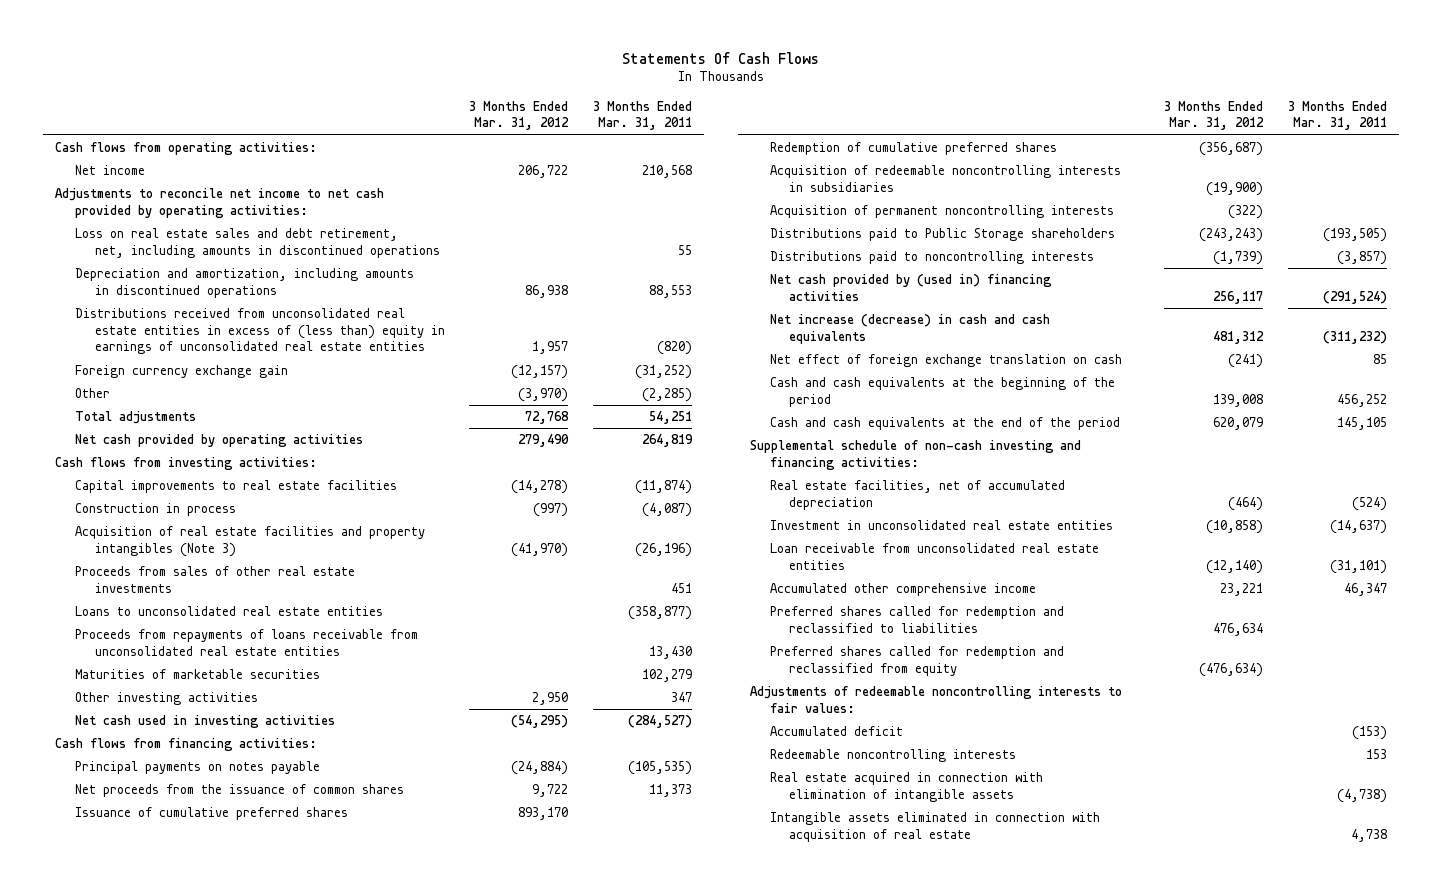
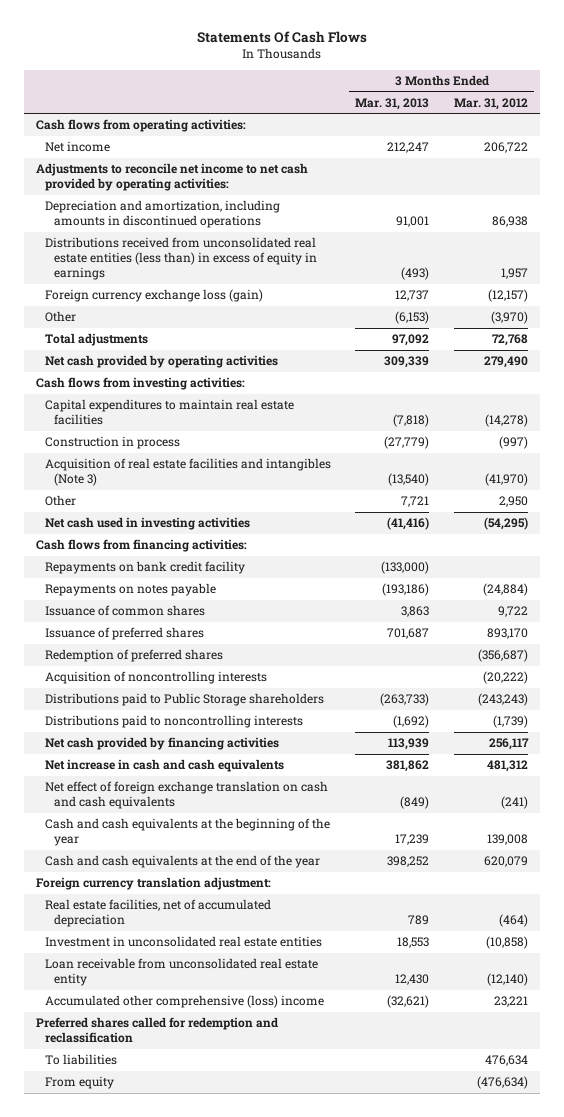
[593,100,693,131] 3 Months Ended Mar. 31, 2011 -> none
none -> [355,97,430,110] Mar. 31, 2013
[75,228,440,258] Loss on real estate sales and debt retirement, net, including amounts in discontinued operations -> none
[75,308,445,355] Distributions received from unconsolidated real estate entities in excess of (less than) equity in earnings of unconsolidated real estate entities -> [44,237,317,281] Distributions received from unconsolidated real estate entities (less than) in excess of equity in earnings
[75,365,289,379] Foreign currency exchange gain -> [44,289,263,303] Foreign currency exchange loss (gain)
[75,480,398,494] Capital improvements to real estate facilities -> [44,399,294,426] Capital expenditures to maintain real estate facilities
[75,566,356,593] Proceeds from sales of other real estate investments -> none
[75,606,384,617] Loans to unconsolidated real estate entities -> none
[75,629,419,656] Proceeds from repayments of loans receivable from unconsolidated real estate entities -> none
[75,669,321,680] Maturities of marketable securities -> none
[75,526,426,557] Acquisition of real estate facilities and property intangibles (Note 3) -> [44,458,331,487] Acquisition of real estate facilities and intangibles (Note 3)
[75,692,259,706] Other investing activities -> [44,495,76,507] Other
[769,205,1114,219] Acquisition of permanent noncontrolling interests -> none
none -> [44,561,245,575] Repayments on bank credit facility
[75,761,321,775] Principal payments on notes payable -> [44,583,216,597] Repayments on notes payable
[75,784,405,798] Net proceeds from the issuance of common shares -> [44,605,205,617] Issuance of common shares
[75,807,349,821] Issuance of cumulative preferred shares -> [44,627,204,641] Issuance of preferred shares
[769,142,1057,156] Redemption of cumulative preferred shares -> [44,649,223,663] Redemption of preferred shares
[769,165,1121,192] Acquisition of redeemable noncontrolling interests in subsidiaries -> [44,671,267,685] Acquisition of noncontrolling interests
[1205,181,1263,196] (19,900) -> [482,671,528,685] (20,222)
[749,440,1081,470] Supplemental schedule of non-cash investing and financing activities: -> none
[769,274,1052,301] Net cash provided by (used in) financing activities -> [44,737,279,751] Net cash provided by financing activities
[769,314,1050,344] Net increase (decrease) in cash and cash equivalents -> [44,759,284,773] Net increase in cash and cash equivalents
[769,354,1122,368] Net effect of foreign exchange translation on cash -> [44,781,328,810] Net effect of foreign exchange translation on cash and cash equivalents
[769,377,1115,407] Cash and cash equivalents at the beginning of the period -> [44,818,330,847] Cash and cash equivalents at the beginning of the year
[769,417,1120,431] Cash and cash equivalents at the end of the period -> [44,855,320,869] Cash and cash equivalents at the end of the year
none -> [35,877,271,891] Foreign currency translation adjustment:
[749,686,1122,713] Adjustments of redeemable noncontrolling interests to fair values: -> none
[769,726,903,737] Accumulated deficit -> none
[769,749,1016,763] Redeemable noncontrolling interests -> none
[769,772,1043,802] Real estate acquired in connection with elimination of intangible assets -> none
[769,812,1100,842] Intangible assets eliminated in connection with acquisition of real estate -> none
[769,543,1099,570] Loan receivable from unconsolidated real estate entities -> [44,958,318,987] Loan receivable from unconsolidated real estate entity
[769,583,1036,597] Accumulated other comprehensive income -> [44,995,324,1009] Accumulated other comprehensive (loss) income
none -> [35,1017,278,1044] Preferred shares called for redemption and reclassification
[769,606,1064,633] Preferred shares called for redemption and reclassified to liabilities -> [44,1054,117,1066] To liabilities
[769,646,1064,676] Preferred shares called for redemption and reclassified from equity -> [44,1076,114,1090] From equity

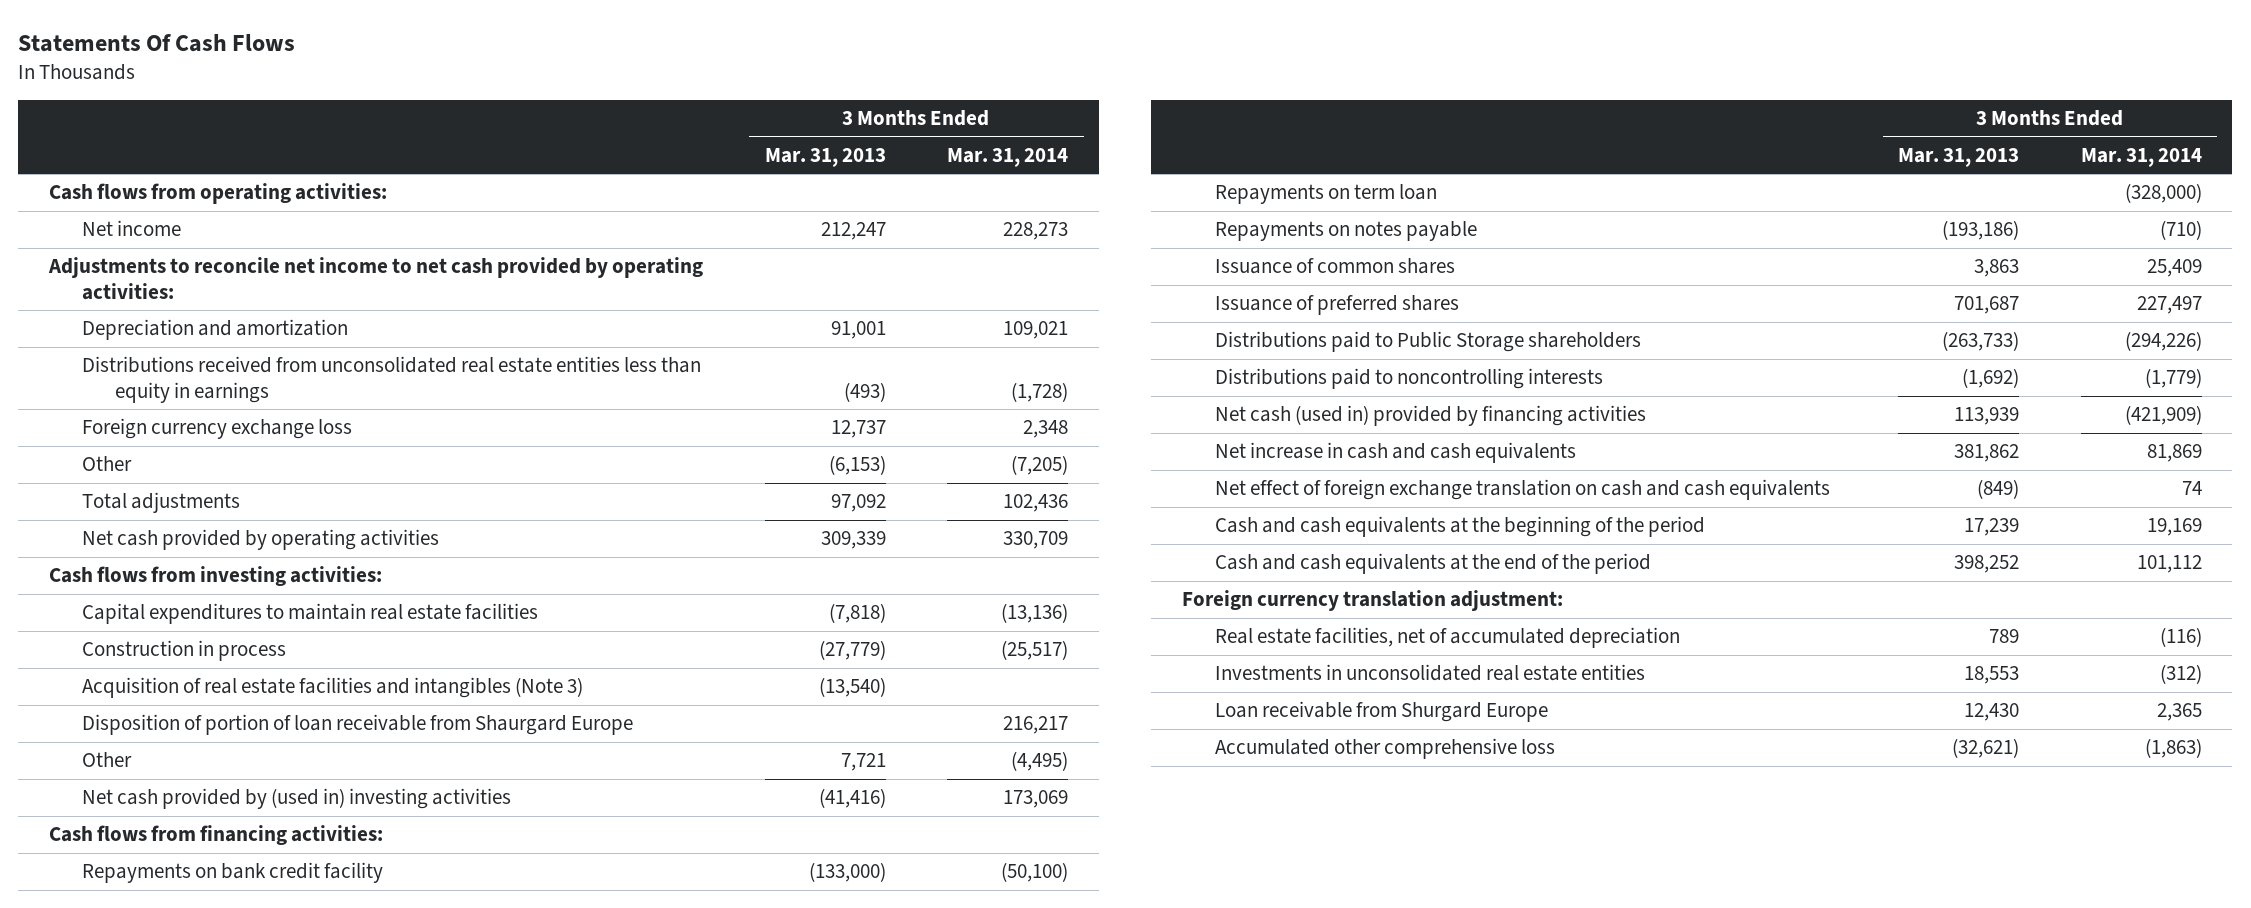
[453,97,528,110] Mar. 31, 2012 -> none
none -> [947,147,1069,167] Mar. 31, 2014
[44,200,280,229] Depreciation and amortization, including amounts in discontinued operations -> [81,319,348,341] Depreciation and amortization
[44,237,317,281] Distributions received from unconsolidated real estate entities (less than) in excess of equity in earnings -> [81,356,701,403] Distributions received from unconsolidated real estate entities less than equity in earnings
[44,289,263,303] Foreign currency exchange loss (gain) -> [81,418,352,440] Foreign currency exchange loss
none -> [81,714,633,736] Disposition of portion of loan receivable from Shaurgard Europe
[44,517,250,531] Net cash used in investing activities -> [81,788,511,810] Net cash provided by (used in) investing activities
none -> [1215,184,1438,205] Repayments on term loan
[44,649,223,663] Redemption of preferred shares -> none
[44,671,267,685] Acquisition of noncontrolling interests -> none
[44,737,279,751] Net cash provided by financing activities -> [1215,405,1647,427] Net cash (used in) provided by financing activities
[44,818,330,847] Cash and cash equivalents at the beginning of the year -> [1215,516,1706,538] Cash and cash equivalents at the beginning of the period
[44,855,320,869] Cash and cash equivalents at the end of the year -> [1215,553,1652,575] Cash and cash equivalents at the end of the period
[35,1017,278,1044] Preferred shares called for redemption and reclassification -> none
[44,1054,117,1066] To liabilities -> none
[44,1076,114,1090] From equity -> none
[44,936,322,948] Investment in unconsolidated real estate entities -> [1215,664,1646,682] Investments in unconsolidated real estate entities
[44,958,318,987] Loan receivable from unconsolidated real estate entity -> [1215,701,1549,723] Loan receivable from Shurgard Europe
[44,995,324,1009] Accumulated other comprehensive (loss) income -> [1215,738,1556,760] Accumulated other comprehensive loss

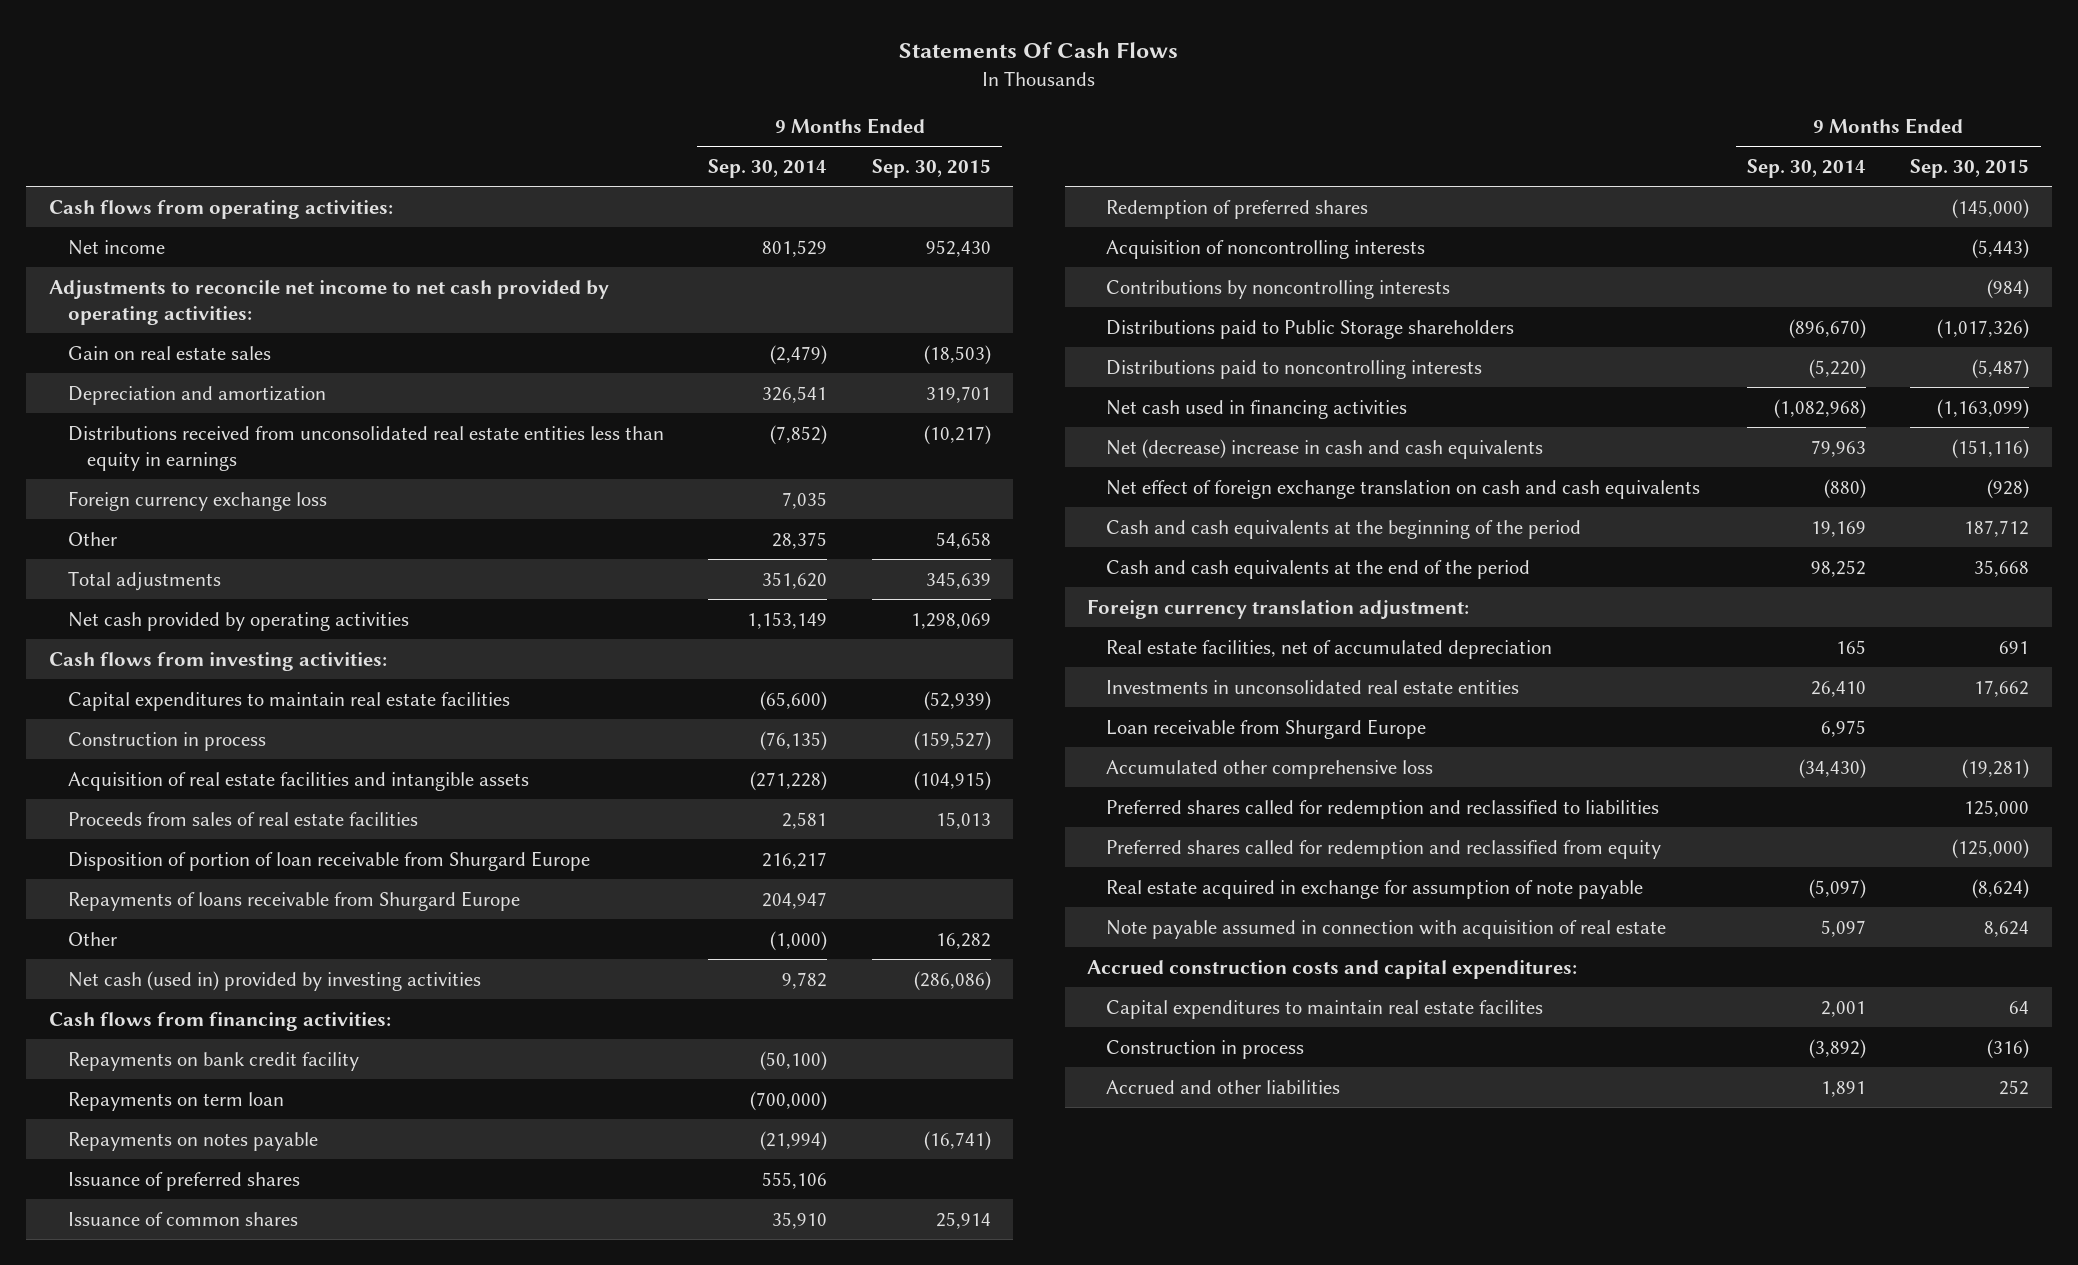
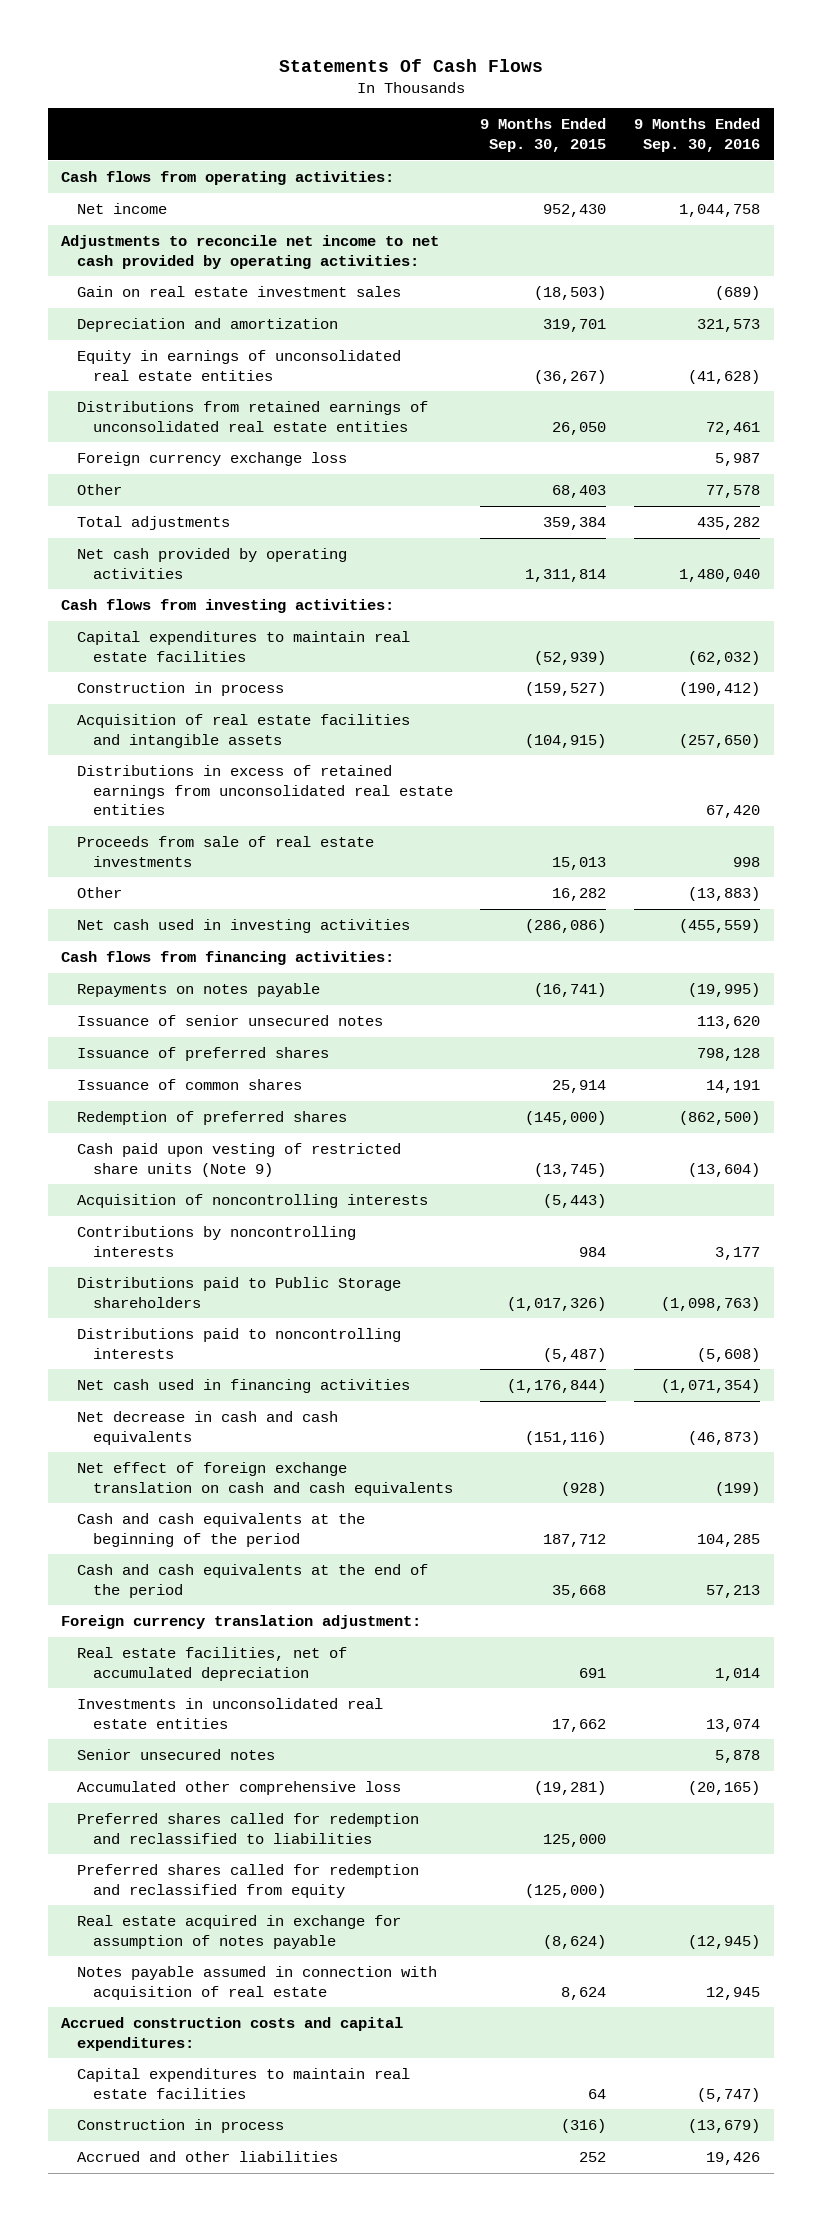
[708,159,828,179] Sep. 30, 2014 -> none
none -> [633,118,760,152] 9 Months Ended Sep. 30, 2016
[67,345,271,360] Gain on real estate sales -> [77,286,402,298] Gain on real estate investment sales
none -> [77,350,402,381] Equity in earnings of unconsolidated real estate entities
[67,425,664,471] Distributions received from unconsolidated real estate entities less than equity in earnings -> [77,401,429,432] Distributions from retained earnings of unconsolidated real estate entities
[923,424,991,445] (10,217) -> [552,421,607,435] 26,050
[935,531,991,549] 54,658 -> [552,485,607,499] 68,403
[925,571,991,589] 345,639 -> [543,517,607,531] 359,384
[910,612,991,629] 1,298,069 -> [525,568,607,582] 1,311,814
[67,850,590,871] Disposition of portion of loan receivable from Shurgard Europe -> none
[67,890,520,911] Repayments of loans receivable from Shurgard Europe -> none
none -> [77,765,453,816] Distributions in excess of retained earnings from unconsolidated real estate entities
[67,811,418,826] Proceeds from sales of real estate facilities -> [77,836,375,867] Proceeds from sale of real estate investments
[67,970,481,991] Net cash (used in) provided by investing activities -> [77,919,411,934] Net cash used in investing activities
[67,1051,359,1071] Repayments on bank credit facility -> none
[67,1091,284,1111] Repayments on term loan -> none
none -> [77,1015,384,1027] Issuance of senior unsecured notes
none -> [77,1143,402,1177] Cash paid upon vesting of restricted share units (Note 9)
[1987,278,2030,299] (984) -> [579,1246,607,1257] 984
[1937,398,2030,419] (1,163,099) -> [507,1379,607,1394] (1,176,844)
[1106,438,1544,459] Net (decrease) increase in cash and cash equivalents -> [77,1411,339,1445] Net decrease in cash and cash equivalents
[1106,718,1427,739] Loan receivable from Shurgard Europe -> none
none -> [77,1749,276,1761] Senior unsecured notes
[1106,879,1644,899] Real estate acquired in exchange for assumption of note payable -> [77,1915,402,1949] Real estate acquired in exchange for assumption of notes payable
[1106,919,1667,939] Note payable assumed in connection with acquisition of real estate -> [77,1966,438,2000] Notes payable assumed in connection with acquisition of real estate
[1106,999,1544,1019] Capital expenditures to maintain real estate facilites -> [77,2068,411,2099] Capital expenditures to maintain real estate facilities

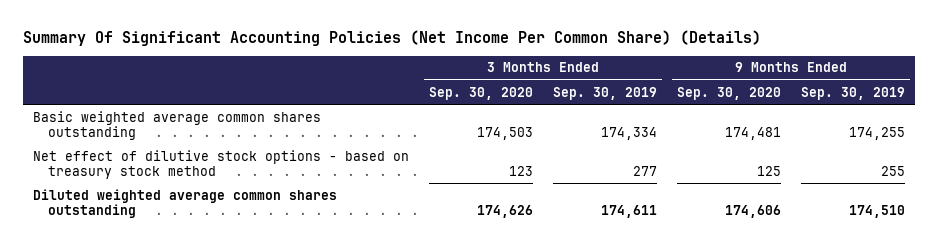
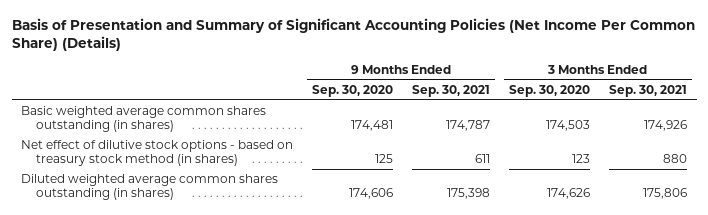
[23,29,762,46] Summary Of Significant Accounting Policies (Net Income Per Common Share) (Details) -> [11,17,695,52] Basis of Presentation and Summary of Significant Accounting Policies (Net Income Per Common Share) (Details)
[553,86,658,100] Sep. 30, 2019 -> none
[801,86,906,100] Sep. 30, 2019 -> none
none -> [412,85,491,98] Sep. 30, 2021
none -> [609,85,688,98] Sep. 30, 2021
[33,110,322,140] Basic weighted average common shares outstanding -> [21,106,267,132] Basic weighted average common shares outstanding (in shares)
[33,149,410,179] Net effect of dilutive stock options - based on treasury stock method -> [21,140,294,166] Net effect of dilutive stock options - based on treasury stock method (in shares)
[33,188,338,218] Diluted weighted average common shares outstanding -> [21,174,279,200] Diluted weighted average common shares outstanding (in shares)

